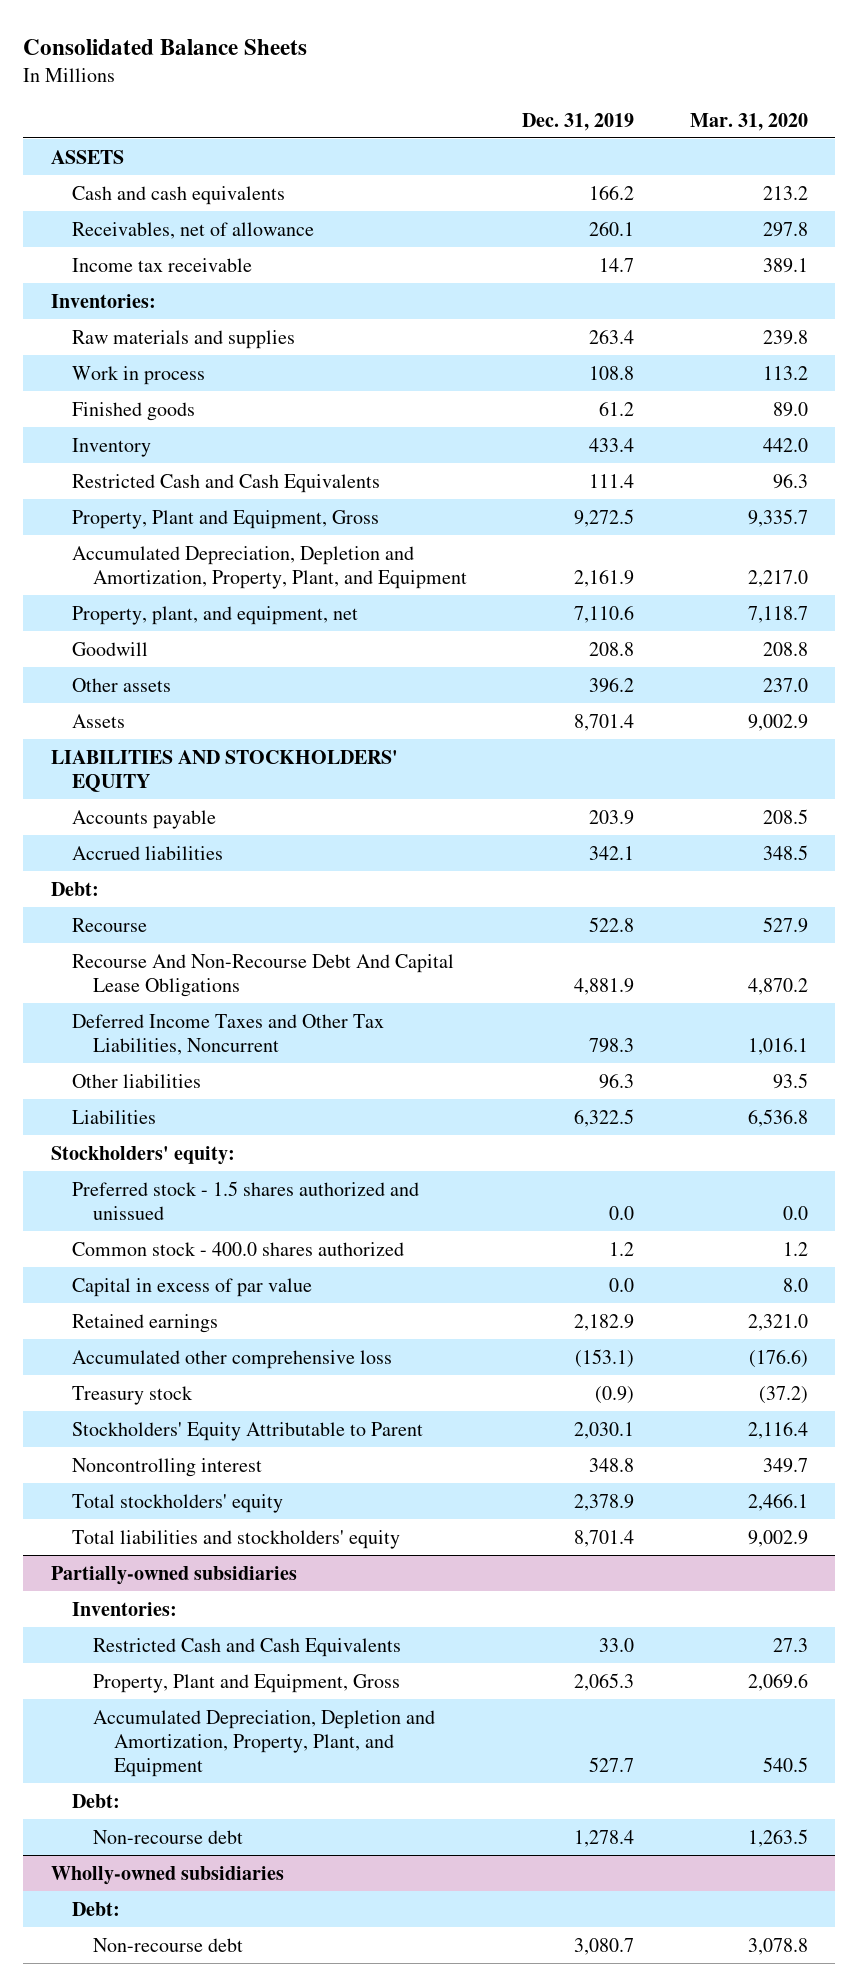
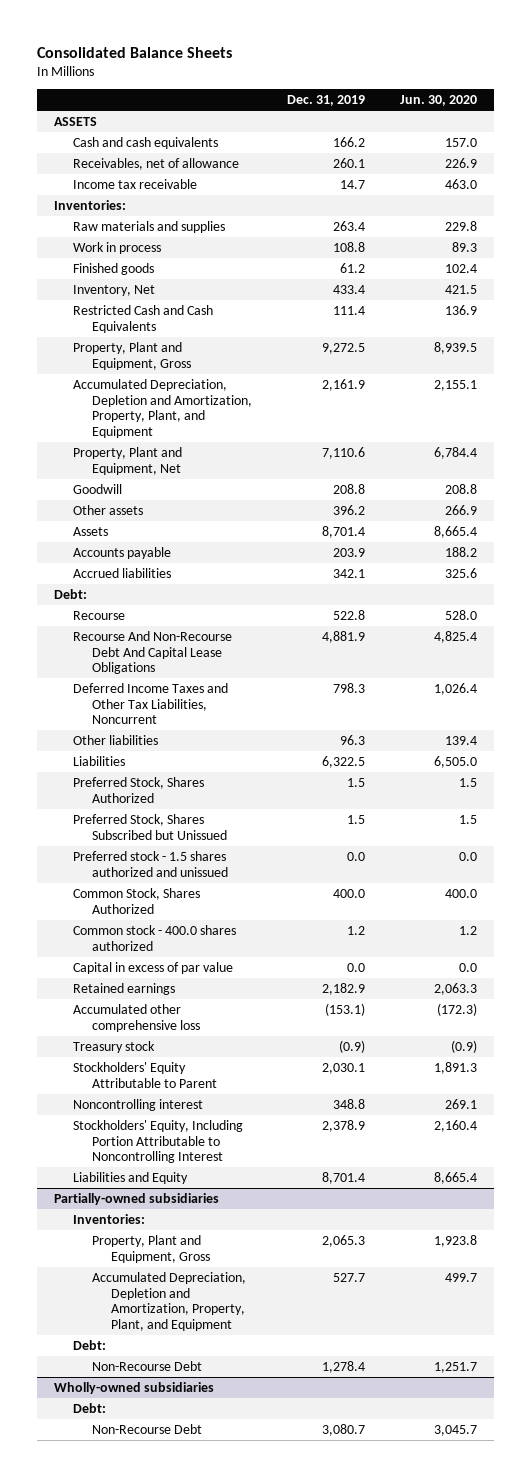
[689,112,808,131] Mar. 31, 2020 -> none
none -> [399,95,477,107] Jun. 30, 2020
[72,437,152,457] Inventory -> [73,284,156,296] Inventory, Net
[72,605,359,625] Property, plant, and equipment, net -> [73,446,183,475] Property, Plant and Equipment, Net
[50,749,398,792] LIABILITIES AND STOCKHOLDERS' EQUITY -> none
[50,1145,235,1165] Stockholders' equity: -> none
none -> [73,776,205,803] Preferred Stock, Shares Authorized
none -> [73,813,228,840] Preferred Stock, Shares Subscribed but Unissued
none -> [73,887,201,914] Common Stock, Shares Authorized
[72,1493,284,1513] Total stockholders' equity -> [73,1119,244,1164] Stockholders' Equity, Including Portion Attributable to Noncontrolling Interest
[72,1529,401,1549] Total liabilities and stockholders' equity -> [73,1171,189,1184] Liabilities and Equity
[93,1637,402,1657] Restricted Cash and Cash Equivalents -> none
[93,1829,244,1844] Non-recourse debt -> [92,1360,203,1371] Non-Recourse Debt
[93,1937,244,1952] Non-recourse debt -> [92,1423,203,1434] Non-Recourse Debt

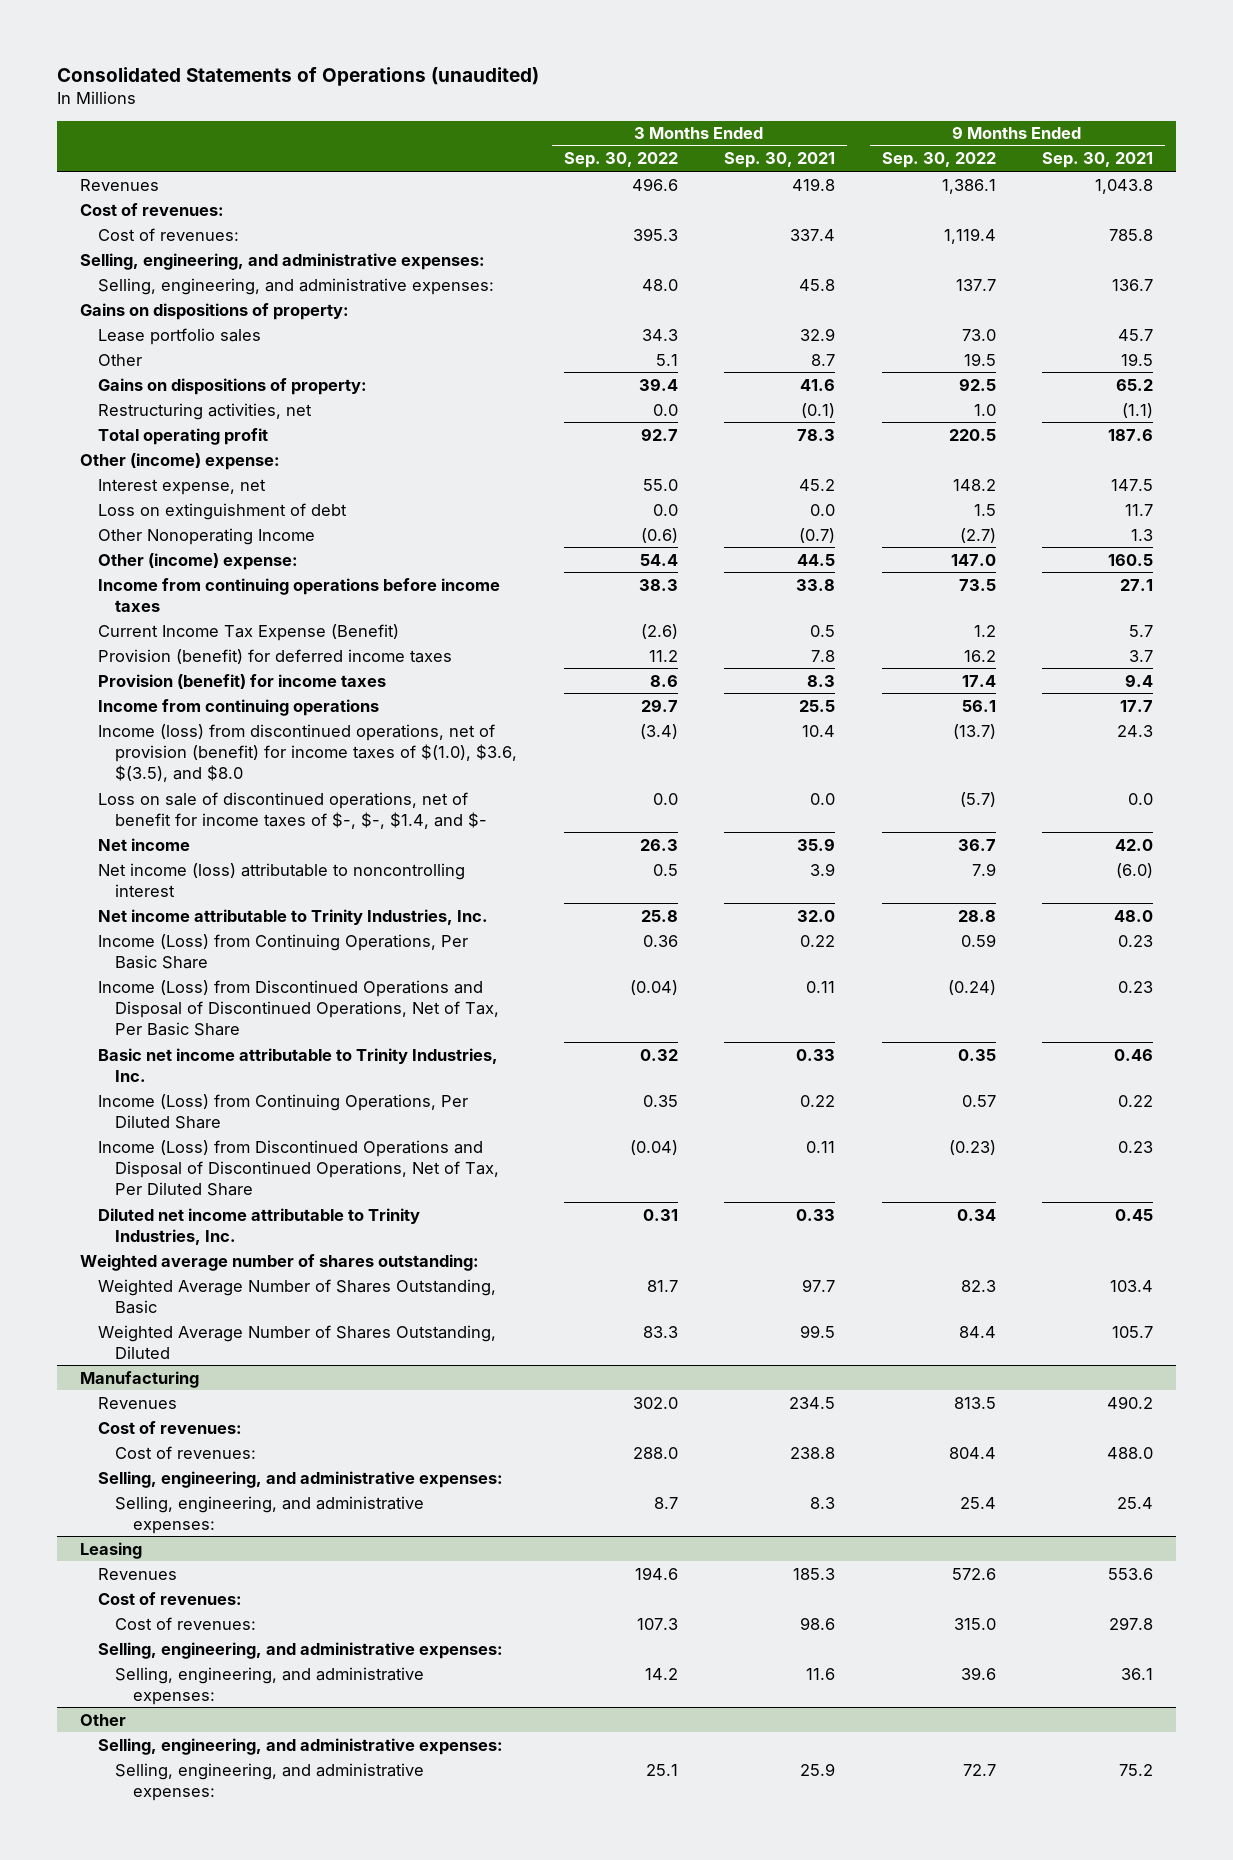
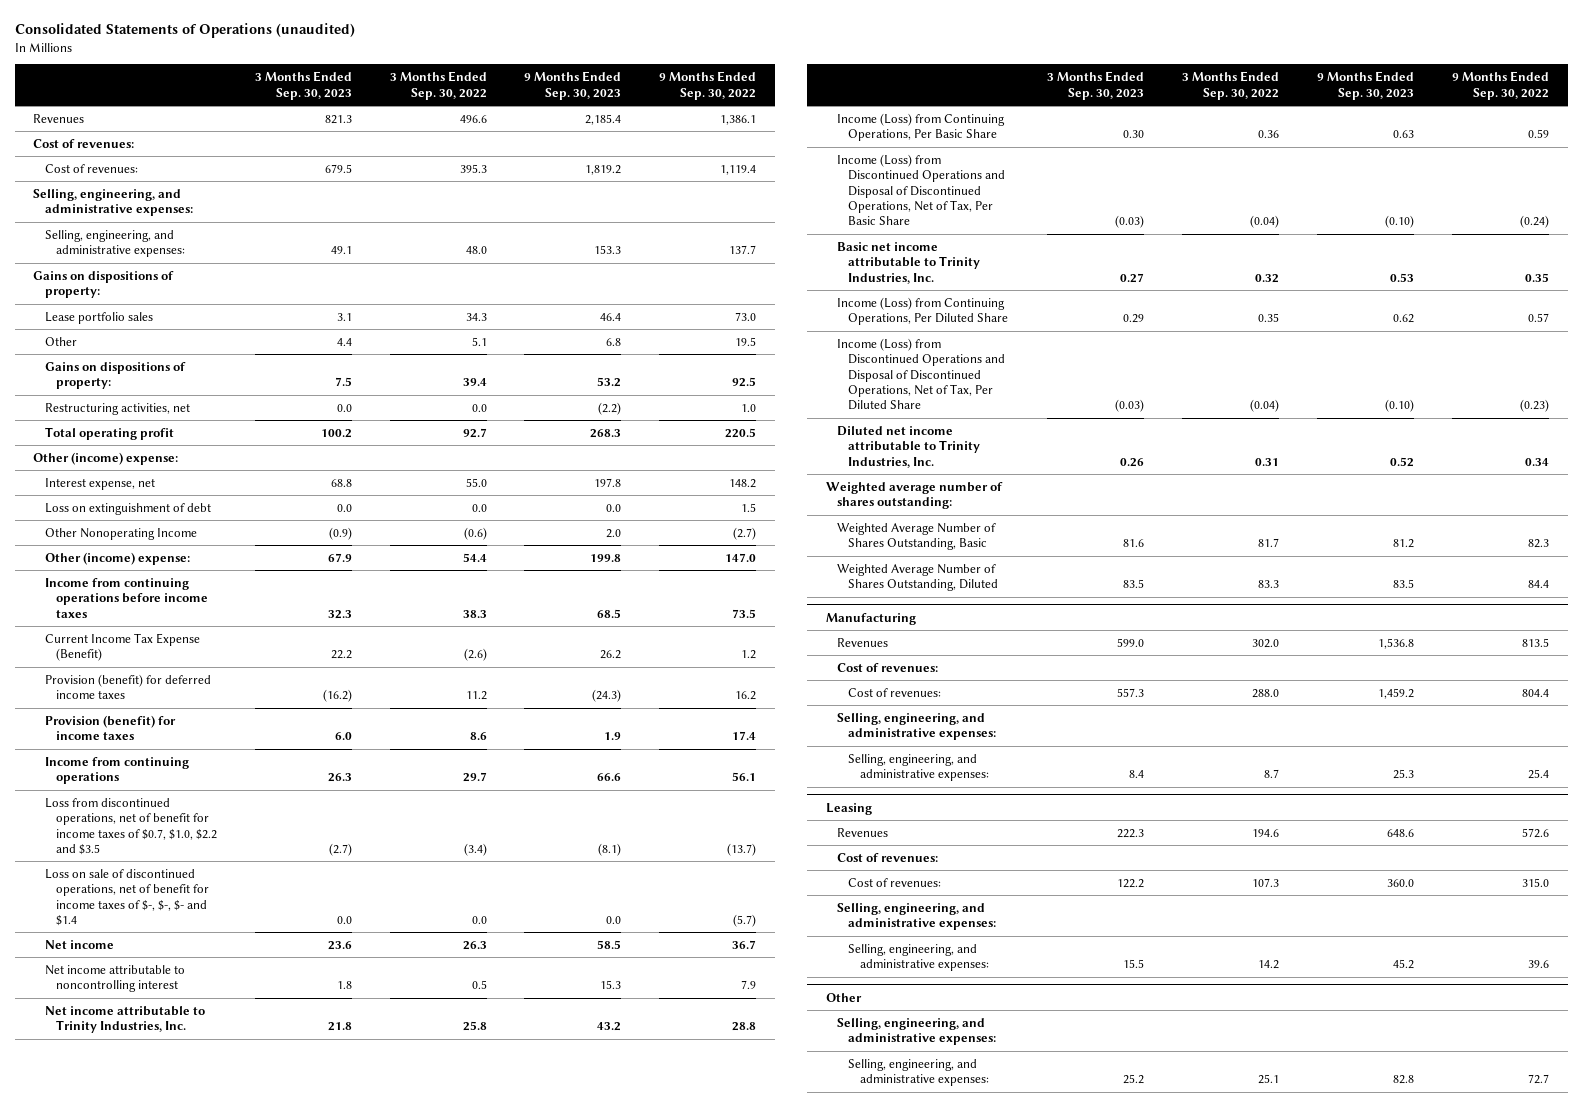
[724,152,836,169] Sep. 30, 2021 -> none
[1042,152,1154,169] Sep. 30, 2021 -> none
none -> [254,71,352,100] 3 Months Ended Sep. 30, 2023
none -> [524,71,622,100] 9 Months Ended Sep. 30, 2023
[97,723,518,783] Income (loss) from discontinued operations, net of provision (benefit) for income taxes of $(1.0), $3.6, $(3.5), and $8.0 -> [44,797,217,855] Loss from discontinued operations, net of benefit for income taxes of $0.7, $1.0, $2.2 and $3.5
[97,791,488,829] Loss on sale of discontinued operations, net of benefit for income taxes of $-, $-, $1.4, and $- -> [44,868,209,926] Loss on sale of discontinued operations, net of benefit for income taxes of $-, $-, $- and $1.4
[97,862,465,897] Net income (loss) attributable to noncontrolling interest -> [44,964,185,993] Net income attributable to noncontrolling interest

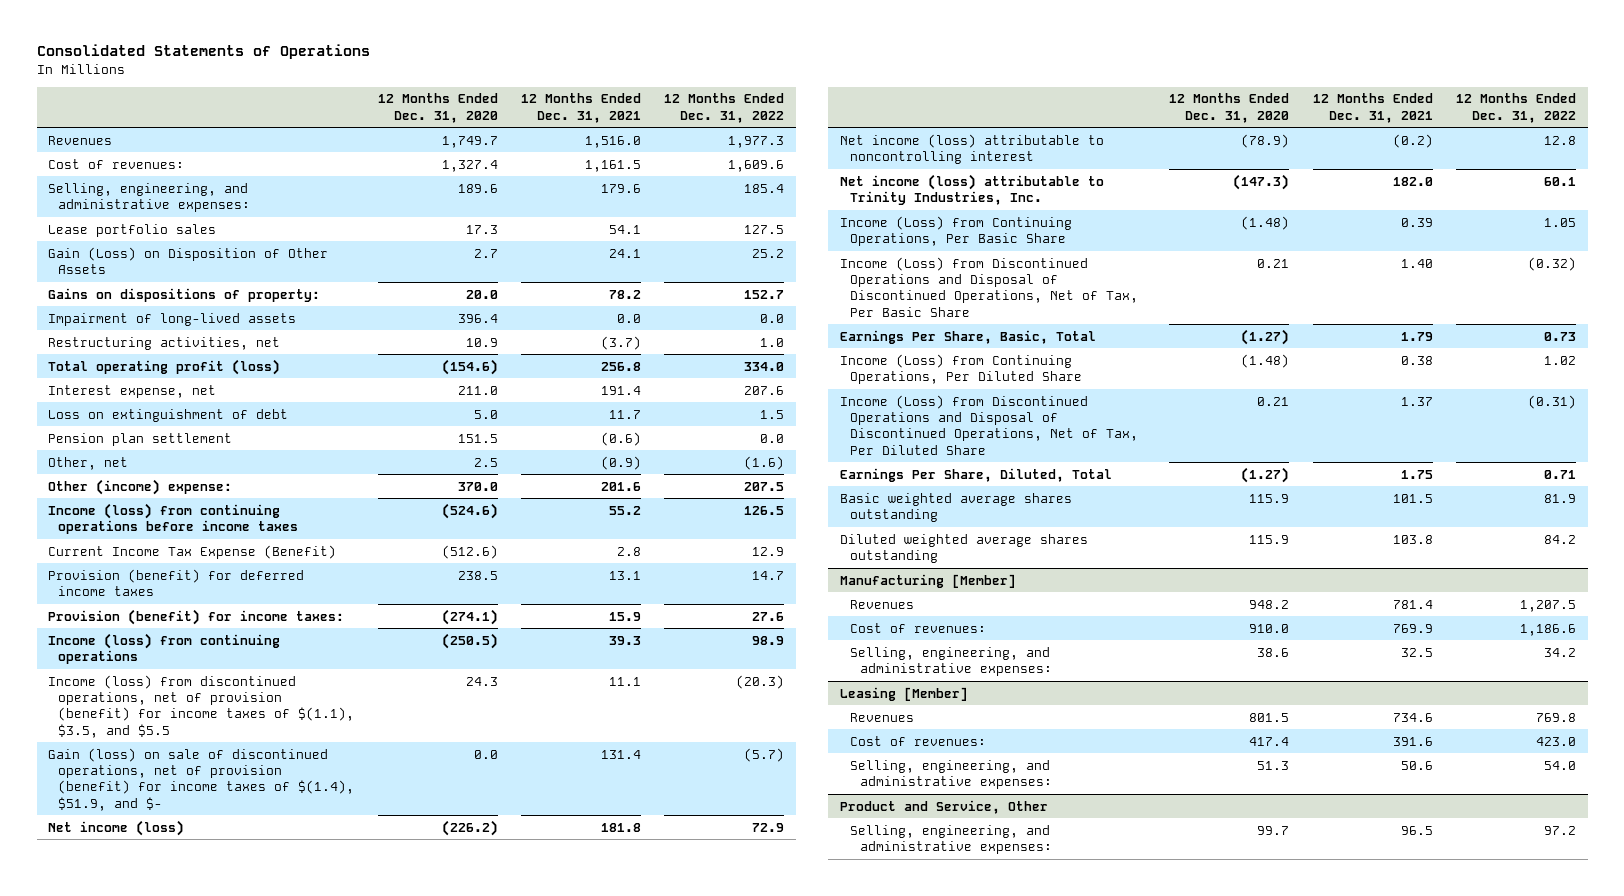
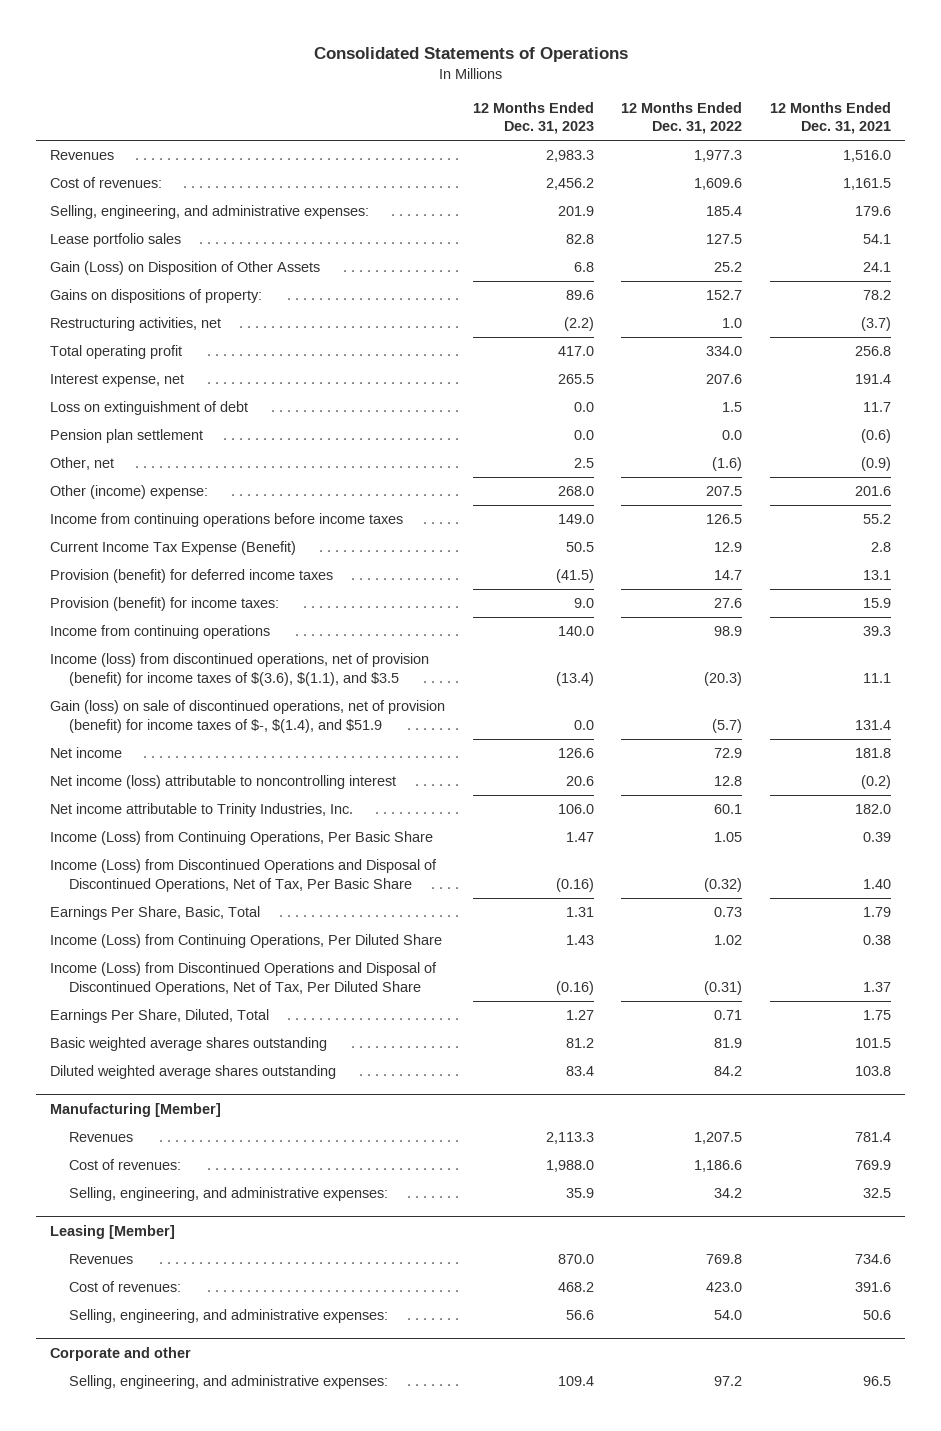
[377,93,498,123] 12 Months Ended Dec. 31, 2020 -> none
none -> [472,101,594,135] 12 Months Ended Dec. 31, 2023
[48,312,297,326] Impairment of long-lived assets -> none
[48,358,281,375] Total operating profit (loss) -> [49,345,182,360] Total operating profit
[48,502,299,535] Income (loss) from continuing operations before income taxes -> [49,513,403,528] Income from continuing operations before income taxes
[48,632,281,665] Income (loss) from continuing operations -> [49,625,270,640] Income from continuing operations
[48,674,355,738] Income (loss) from discontinued operations, net of provision (benefit) for income taxes of $(1.1), $3.5, and $5.5 -> [49,653,429,686] Income (loss) from discontinued operations, net of provision (benefit) for income taxes of $(3.6), $(1.1), and $3.5
[48,747,355,811] Gain (loss) on sale of discontinued operations, net of provision (benefit) for income taxes of $(1.4), $51.9, and $- -> [49,700,445,733] Gain (loss) on sale of discontinued operations, net of provision (benefit) for income taxes of $-, $(1.4), and $51.9
[48,819,185,836] Net income (loss) -> [49,747,122,759] Net income
[839,173,1104,206] Net income (loss) attributable to Trinity Industries, Inc. -> [49,803,353,818] Net income attributable to Trinity Industries, Inc.
[839,799,1048,814] Product and Service, Other -> none
none -> [49,1346,191,1361] Corporate and other

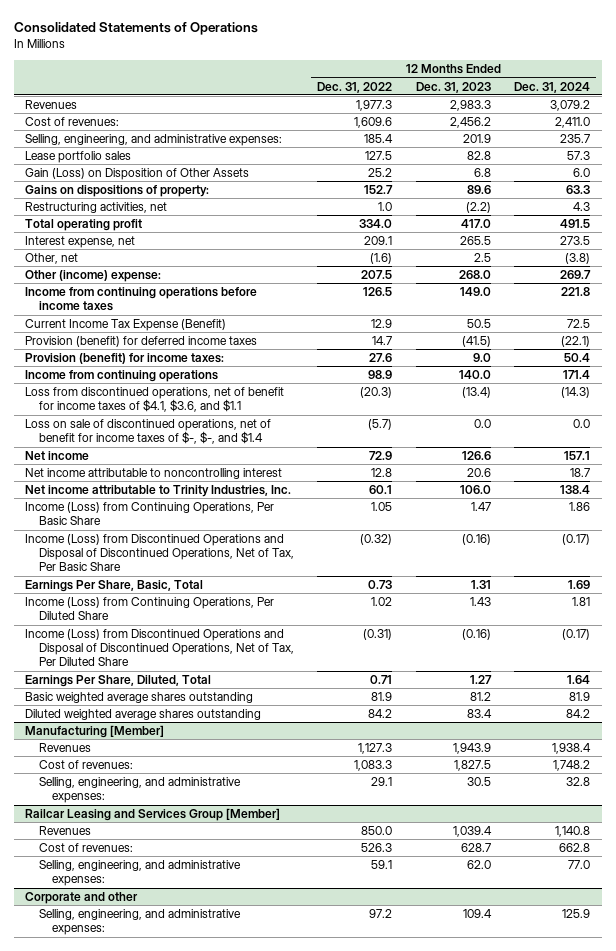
[770,101,892,135] 12 Months Ended Dec. 31, 2021 -> none
none -> [514,81,591,93] Dec. 31, 2024
[49,401,248,416] Loss on extinguishment of debt -> none
[49,429,203,444] Pension plan settlement -> none
[706,374,743,385] 207.6 -> [364,236,393,246] 209.1
[49,653,429,686] Income (loss) from discontinued operations, net of provision (benefit) for income taxes of $(3.6), $(1.1), and $3.5 -> [25,387,285,413] Loss from discontinued operations, net of benefit for income taxes of $4.1, $3.6, and $1.1
[49,700,445,733] Gain (loss) on sale of discontinued operations, net of provision (benefit) for income taxes of $-, $(1.4), and $51.9 -> [25,419,272,445] Loss on sale of discontinued operations, net of benefit for income taxes of $-, $-, and $1.4
[49,775,396,790] Net income (loss) attributable to noncontrolling interest -> [25,468,283,480] Net income attributable to noncontrolling interest
[49,1224,175,1239] Leasing [Member] -> none
[545,1132,594,1145] 2,113.3 -> [452,743,491,755] 1,943.9
[694,1132,743,1145] 1,207.5 -> [358,743,393,755] 1,127.3
[545,1160,594,1173] 1,988.0 -> [453,760,491,772] 1,827.5
[694,1160,743,1173] 1,186.6 -> [354,760,393,772] 1,083.3
[565,1188,594,1199] 35.9 -> [466,777,491,787] 30.5
[714,1188,743,1199] 34.2 -> [371,777,393,787] 29.1
none -> [25,808,281,822] Railcar Leasing and Services Group [Member]
[557,1254,594,1265] 870.0 -> [452,826,492,838] 1,039.4
[706,1254,743,1265] 769.8 -> [361,826,393,836] 850.0
[557,1282,594,1293] 468.2 -> [460,843,491,853] 628.7
[706,1282,743,1293] 423.0 -> [361,843,393,853] 526.3
[565,1310,594,1321] 56.6 -> [466,860,491,870] 62.0
[714,1310,743,1321] 54.0 -> [371,860,393,870] 59.1

